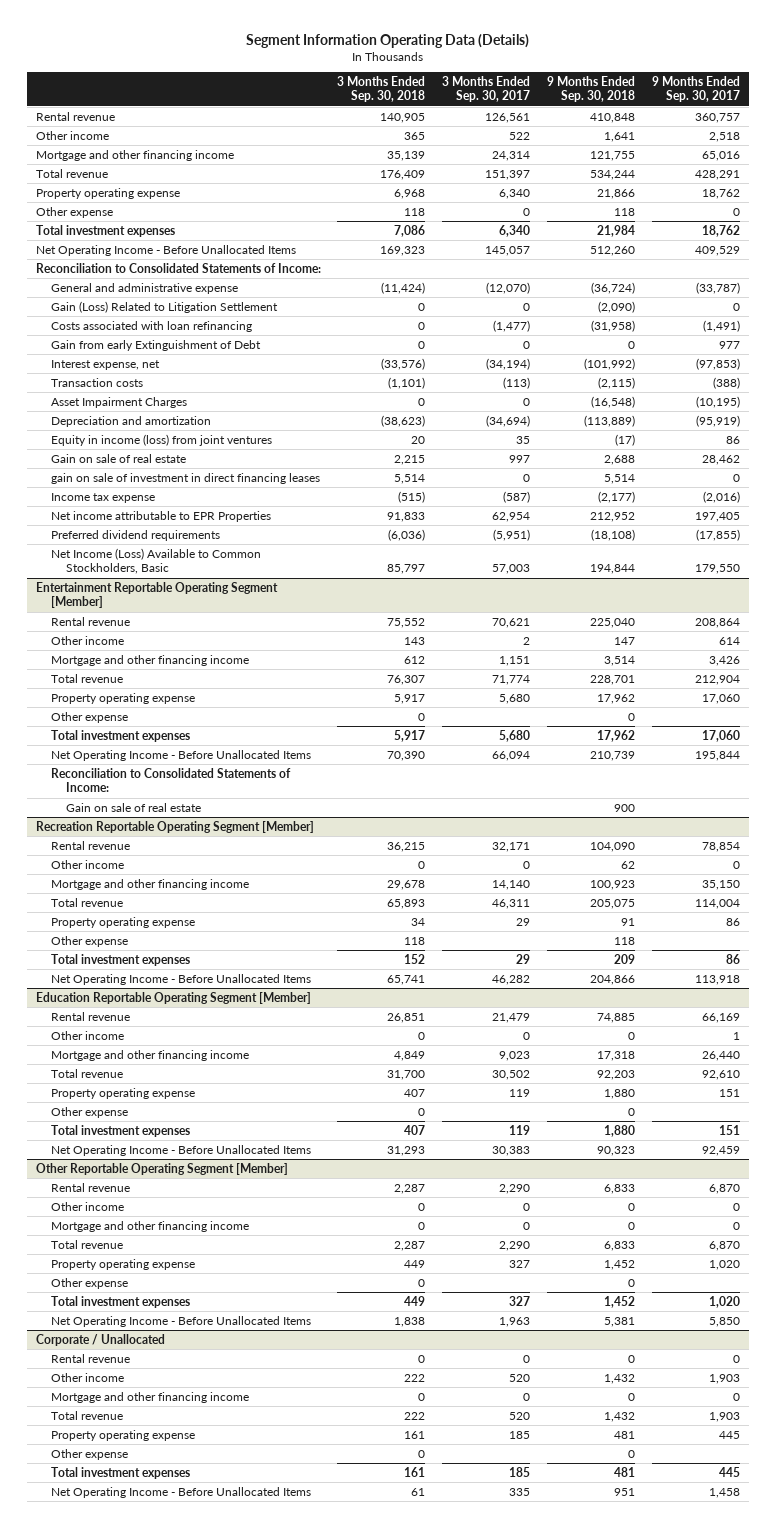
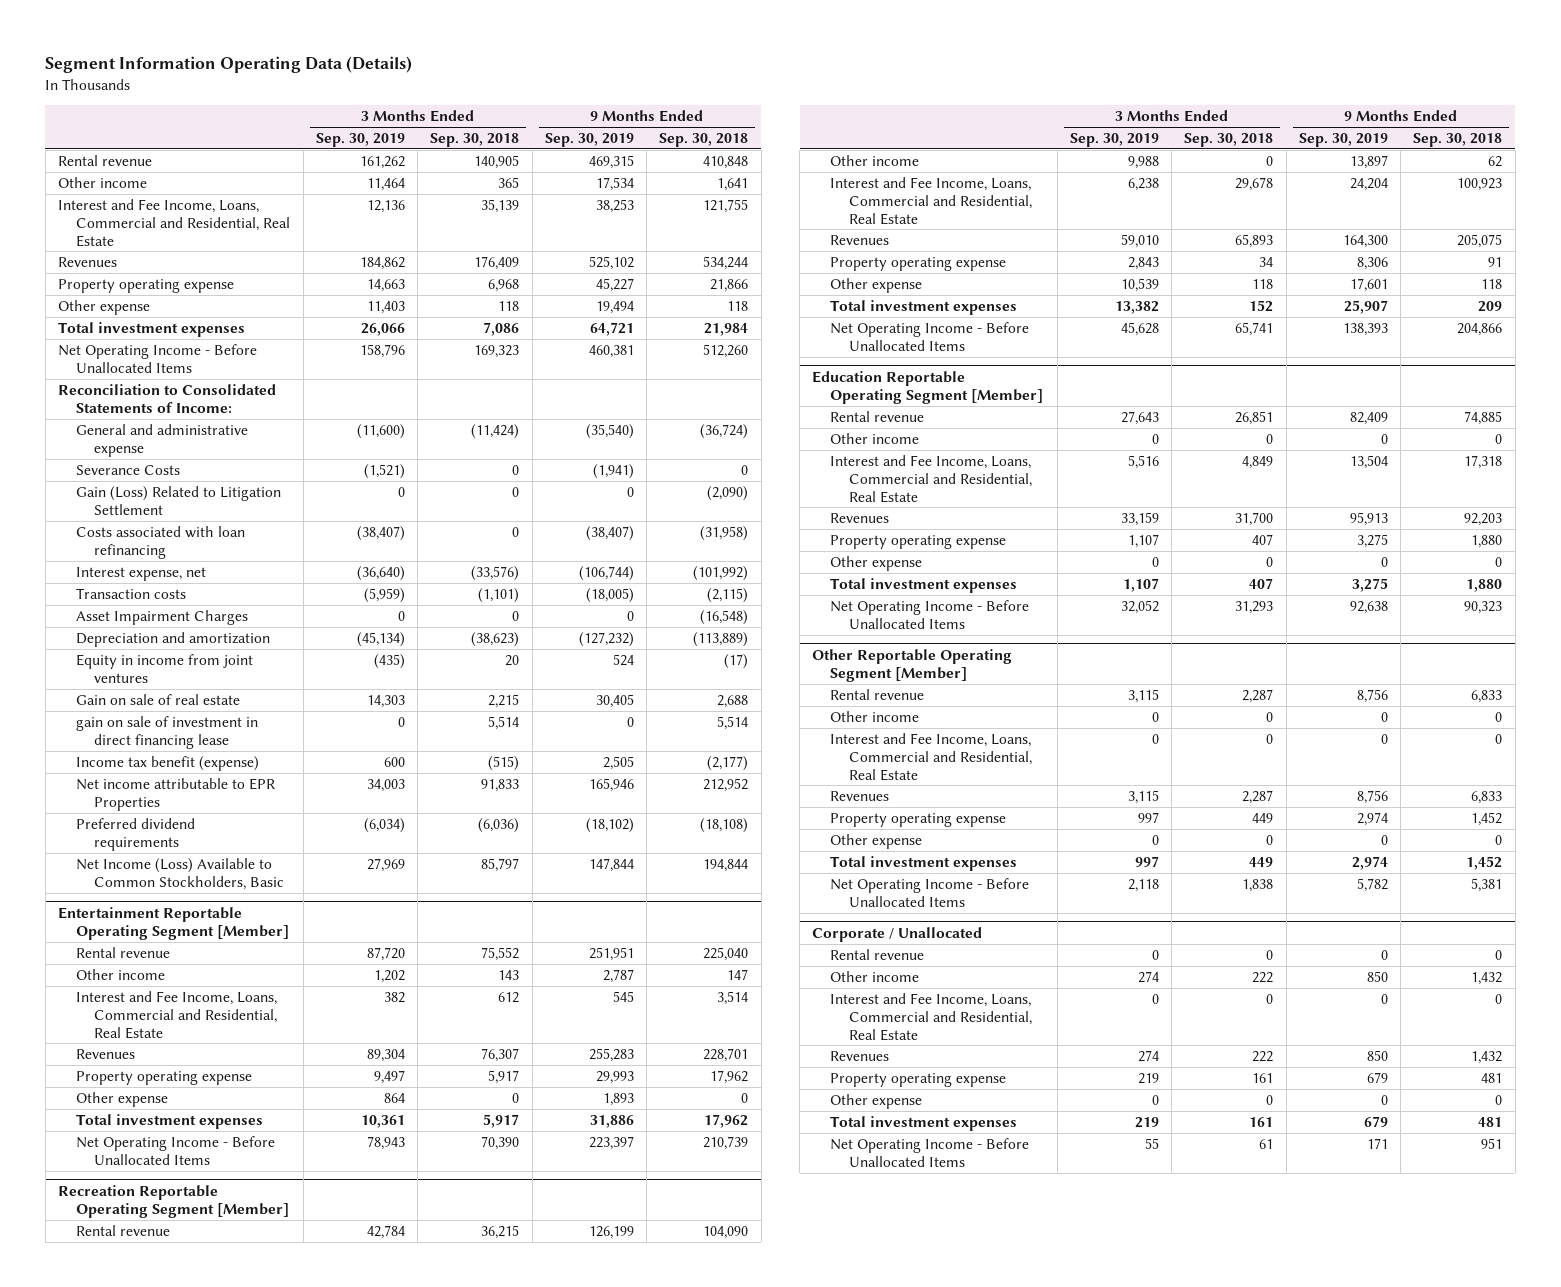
[442,76,531,103] 3 Months Ended Sep. 30, 2017 -> none
[652,76,741,103] 9 Months Ended Sep. 30, 2017 -> none
none -> [315,132,405,147] Sep. 30, 2019
none -> [544,132,634,147] Sep. 30, 2019
[35,149,234,161] Mortgage and other financing income -> [58,198,291,247] Interest and Fee Income, Loans, Commercial and Residential, Real Estate
[35,168,108,178] Total revenue -> [58,256,118,267] Revenues
none -> [76,464,181,475] Severance Costs
[50,339,261,351] Gain from early Extinguishment of Debt -> none
[50,433,272,446] Equity in income (loss) from joint ventures -> [76,653,254,683] Equity in income from joint ventures
[50,472,320,484] gain on sale of investment in direct financing leases -> [76,715,259,749] gain on sale of investment in direct financing lease
[50,492,155,503] Income tax expense -> [76,755,260,771] Income tax benefit (expense)
[50,654,249,666] Mortgage and other financing income -> [76,990,278,1039] Interest and Fee Income, Loans, Commercial and Residential, Real Estate
[50,673,123,683] Total revenue -> [76,1048,136,1059] Revenues
[50,767,291,793] Reconciliation to Consolidated Statements of Income: -> none
[66,802,202,812] Gain on sale of real estate -> none
[50,878,249,890] Mortgage and other financing income -> [830,176,1032,225] Interest and Fee Income, Loans, Commercial and Residential, Real Estate
[50,897,123,907] Total revenue -> [830,234,890,245] Revenues
[50,1049,249,1061] Mortgage and other financing income -> [830,454,1032,503] Interest and Fee Income, Loans, Commercial and Residential, Real Estate
[50,1068,123,1078] Total revenue -> [830,512,890,523] Revenues
[50,1220,249,1232] Mortgage and other financing income -> none
none -> [830,732,1032,781] Interest and Fee Income, Loans, Commercial and Residential, Real Estate
[50,1239,123,1249] Total revenue -> [830,790,890,801] Revenues
[50,1391,249,1403] Mortgage and other financing income -> none
none -> [830,992,1032,1041] Interest and Fee Income, Loans, Commercial and Residential, Real Estate
[50,1410,123,1420] Total revenue -> [830,1050,890,1061] Revenues

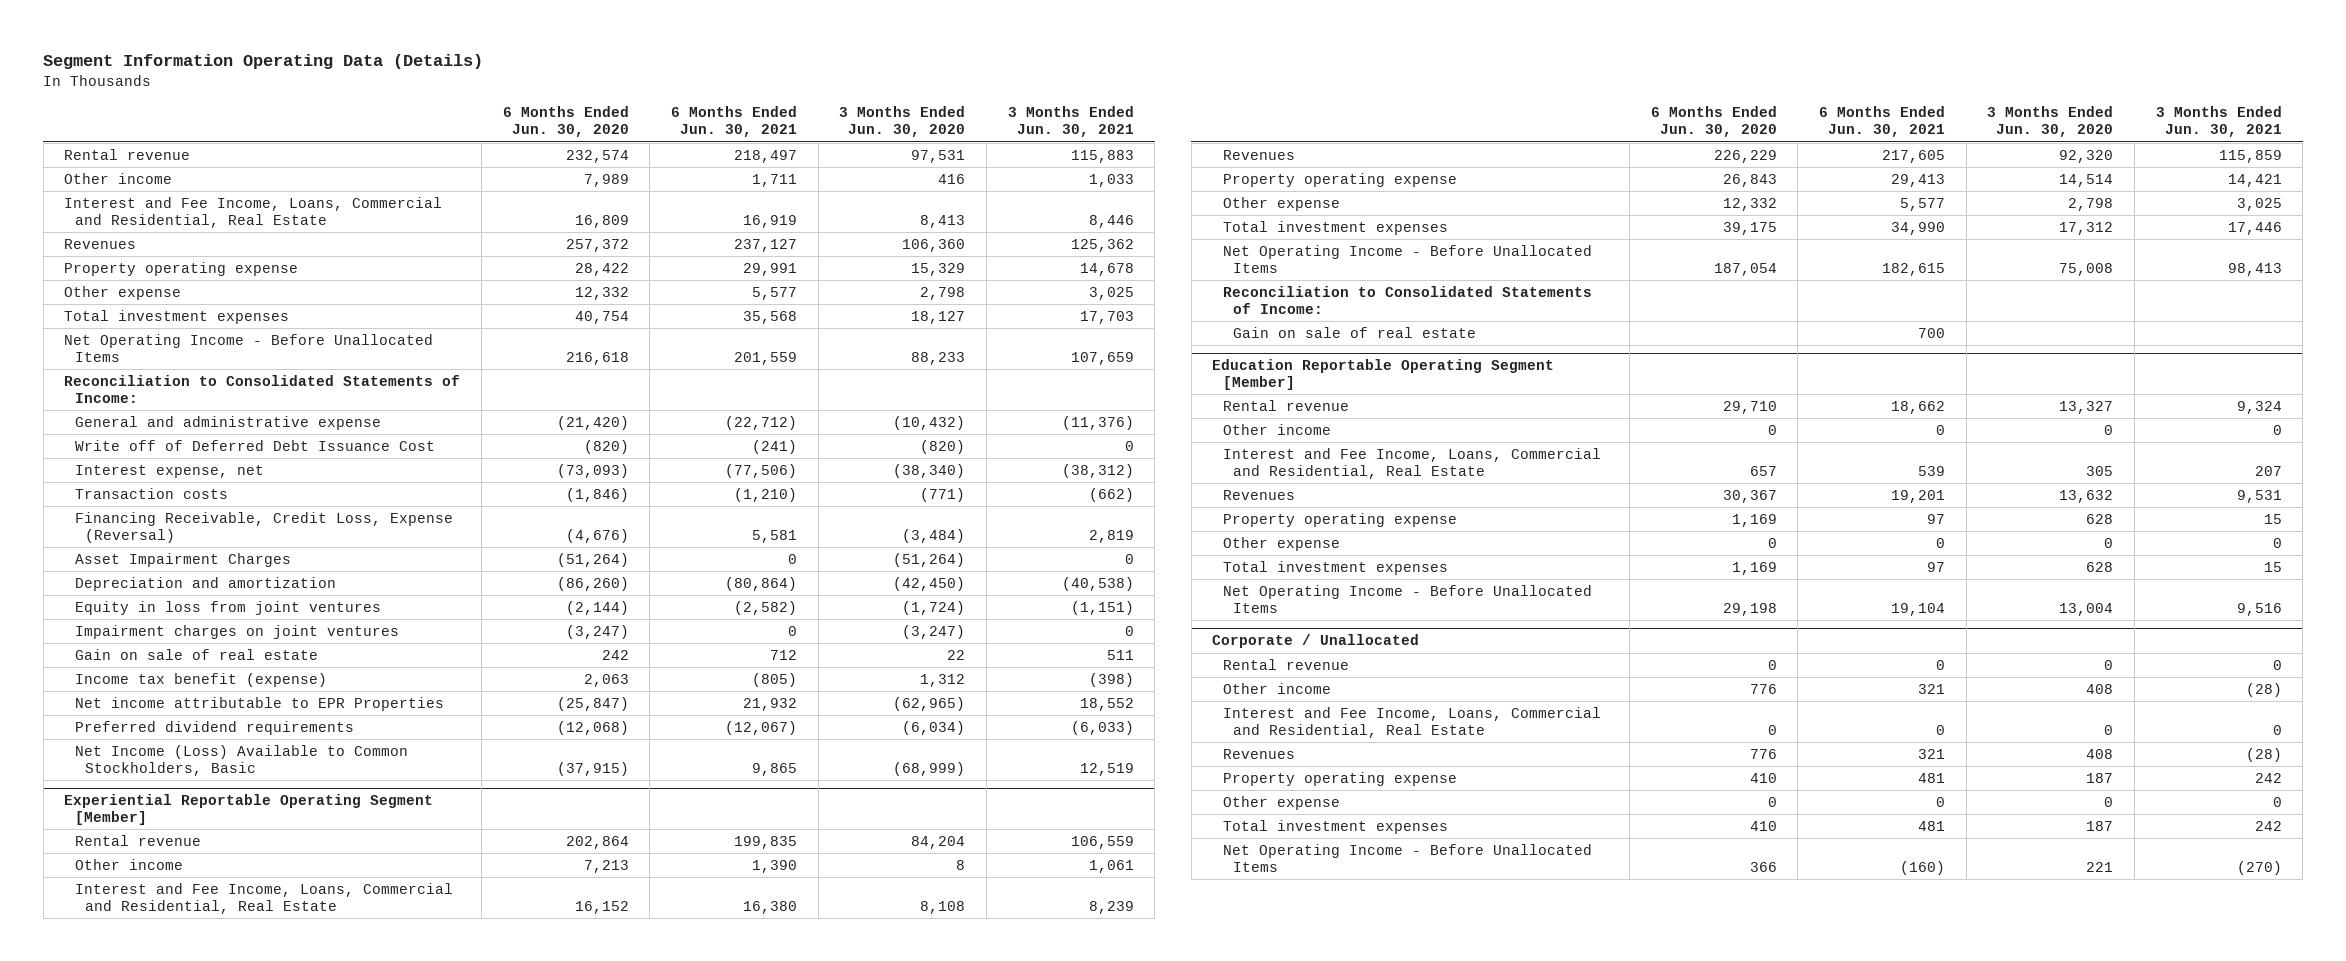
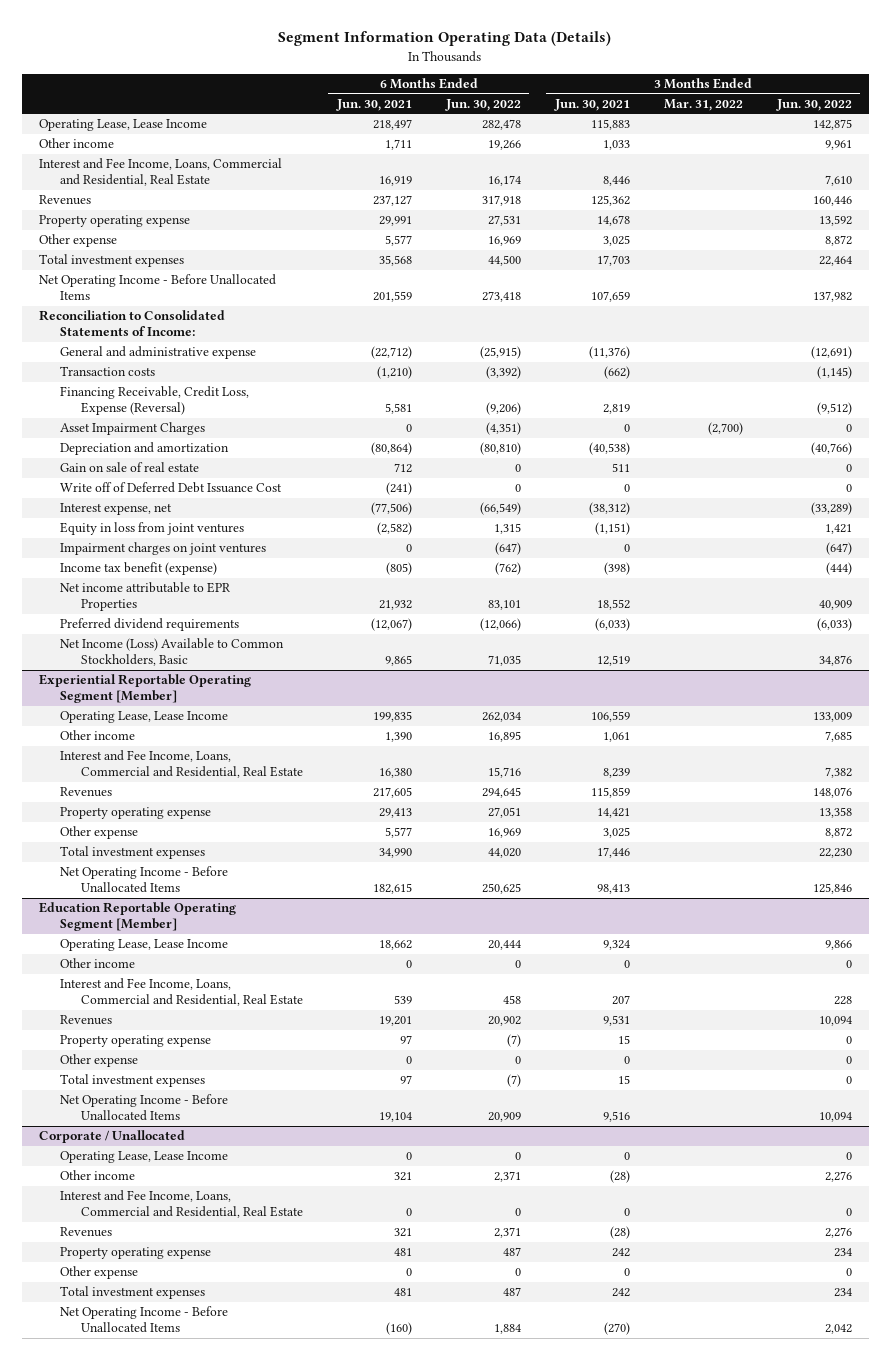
[502,106,629,138] 6 Months Ended Jun. 30, 2020 -> none
[839,106,966,138] 3 Months Ended Jun. 30, 2020 -> none
none -> [444,98,521,111] Jun. 30, 2022
none -> [663,98,743,111] Mar. 31, 2022
none -> [775,98,852,111] Jun. 30, 2022
[64,148,191,160] Rental revenue -> [38,119,207,132] Operating Lease, Lease Income
[74,648,318,660] Gain on sale of real estate -> [59,462,199,473] Gain on sale of real estate
[74,439,435,451] Write off of Deferred Debt Issuance Cost -> [59,482,282,494] Write off of Deferred Debt Issuance Cost
[74,464,264,478] Interest expense, net -> [59,503,172,516] Interest expense, net
[74,834,201,846] Rental revenue -> [59,711,228,724] Operating Lease, Lease Income
[1222,285,1592,314] Reconciliation to Consolidated Statements of Income: -> none
[1233,326,1477,338] Gain on sale of real estate -> none
[1222,399,1349,411] Rental revenue -> [59,939,228,952] Operating Lease, Lease Income
[1222,658,1349,670] Rental revenue -> none
none -> [59,1151,228,1164] Operating Lease, Lease Income

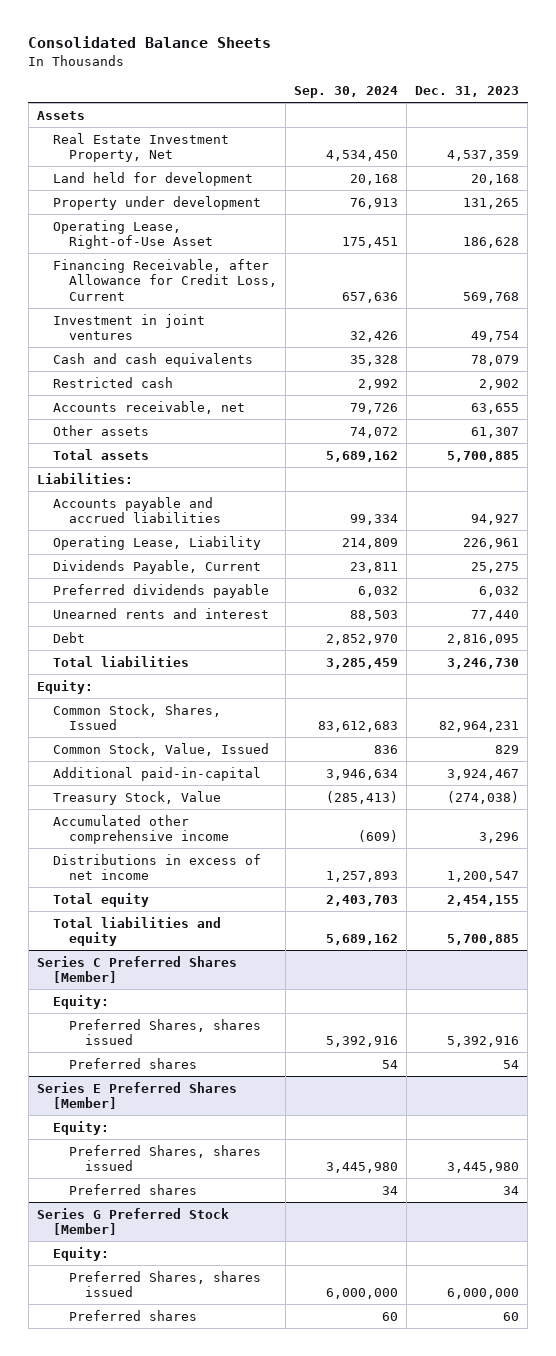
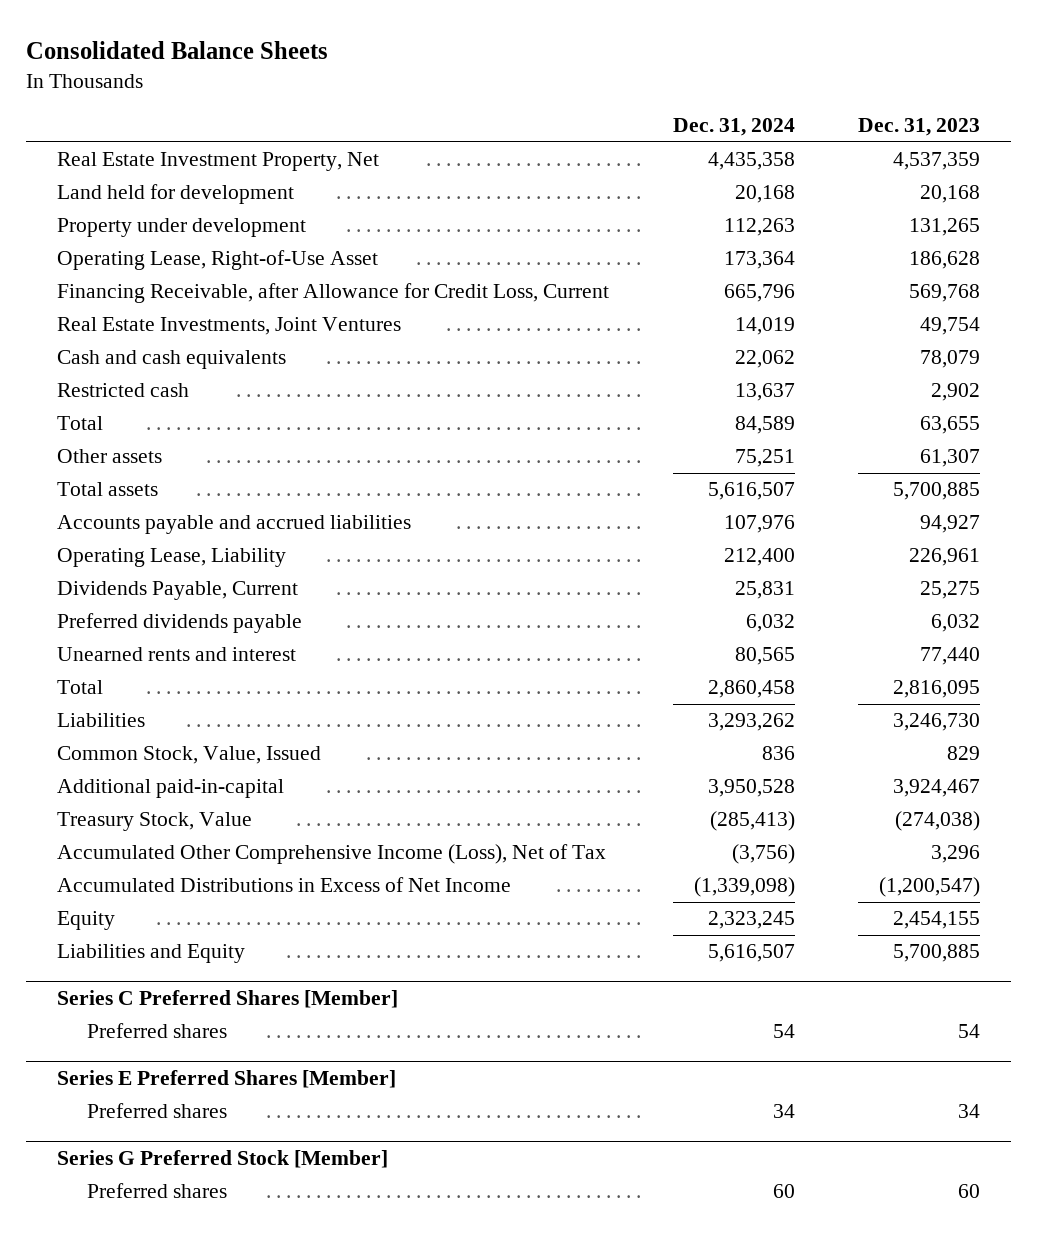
[293,85,398,98] Sep. 30, 2024 -> none
none -> [672,118,795,137] Dec. 31, 2024
[36,110,85,120] Assets -> none
[52,313,205,341] Investment in joint ventures -> [57,317,402,336] Real Estate Investments, Joint Ventures
[52,400,245,414] Accounts receivable, net -> [57,416,104,431] Total
[36,472,133,484] Liabilities: -> none
[36,679,93,694] Equity: -> none
[52,703,221,731] Common Stock, Shares, Issued -> none
[52,631,85,643] Debt -> [57,680,104,695] Total
[52,655,189,667] Total liabilities -> [57,713,146,728] Liabilities
[52,814,229,845] Accumulated other comprehensive income -> [57,844,607,865] Accumulated Other Comprehensive Income (Loss), Net of Tax
[52,853,261,881] Distributions in excess of net income -> [57,877,512,893] Accumulated Distributions in Excess of Net Income
[447,871,520,883] 1,200,547 -> [878,877,980,898] (1,200,547)
[52,892,149,907] Total equity -> [57,911,116,931] Equity
[52,916,221,947] Total liabilities and equity -> [57,944,246,964] Liabilities and Equity
[52,994,109,1009] Equity: -> none
[68,1018,261,1046] Preferred Shares, shares issued -> none
[52,1120,109,1135] Equity: -> none
[68,1144,261,1172] Preferred Shares, shares issued -> none
[52,1246,109,1261] Equity: -> none
[68,1270,261,1298] Preferred Shares, shares issued -> none

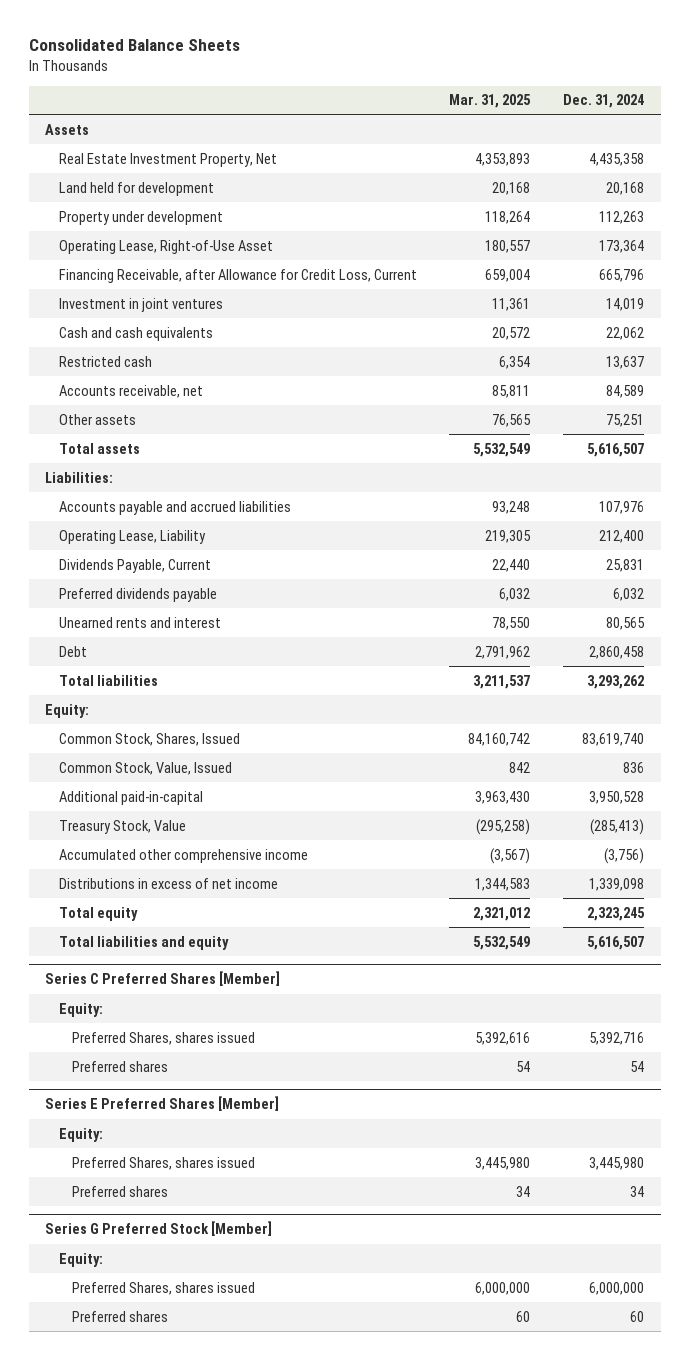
[857,118,980,137] Dec. 31, 2023 -> none
none -> [449,94,532,109] Mar. 31, 2025
none -> [45,123,90,135] Assets
[57,317,402,336] Real Estate Investments, Joint Ventures -> [58,297,223,312] Investment in joint ventures
[57,416,104,431] Total -> [58,384,203,398] Accounts receivable, net
none -> [45,471,114,483] Liabilities:
[57,680,104,695] Total -> [58,645,87,657] Debt
[57,713,146,728] Liabilities -> [58,674,158,686] Total liabilities
none -> [45,703,90,718] Equity:
none -> [58,732,240,746] Common Stock, Shares, Issued
[57,844,607,865] Accumulated Other Comprehensive Income (Loss), Net of Tax -> [58,848,308,863] Accumulated other comprehensive income
[57,877,512,893] Accumulated Distributions in Excess of Net Income -> [58,877,278,889] Distributions in excess of net income
[693,877,795,898] (1,339,098) -> [589,877,645,891] 1,339,098
[57,911,116,931] Equity -> [58,906,138,921] Total equity
[57,944,246,964] Liabilities and Equity -> [58,935,229,950] Total liabilities and equity
none -> [58,1002,103,1017] Equity:
none -> [72,1031,256,1045] Preferred Shares, shares issued
none -> [58,1127,103,1142] Equity:
none -> [72,1156,256,1170] Preferred Shares, shares issued
none -> [58,1252,103,1267] Equity:
none -> [72,1281,256,1295] Preferred Shares, shares issued

